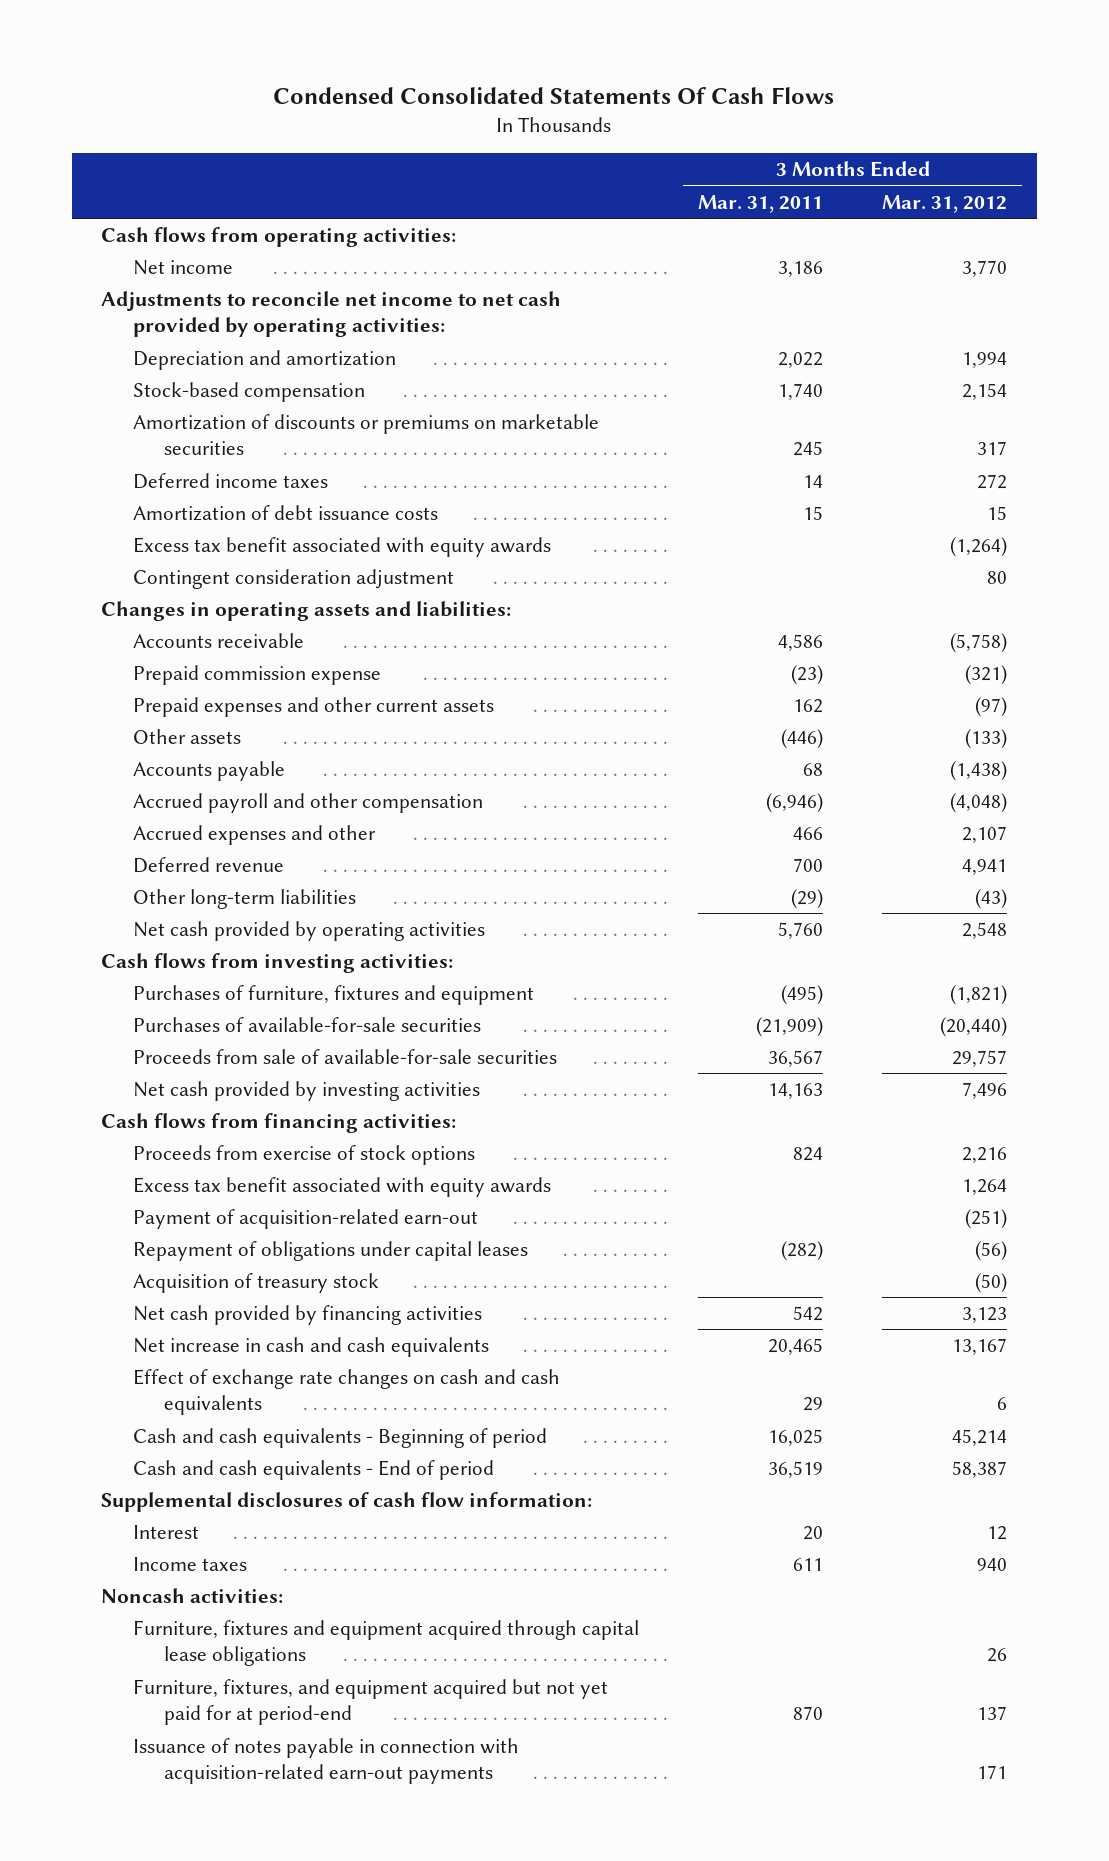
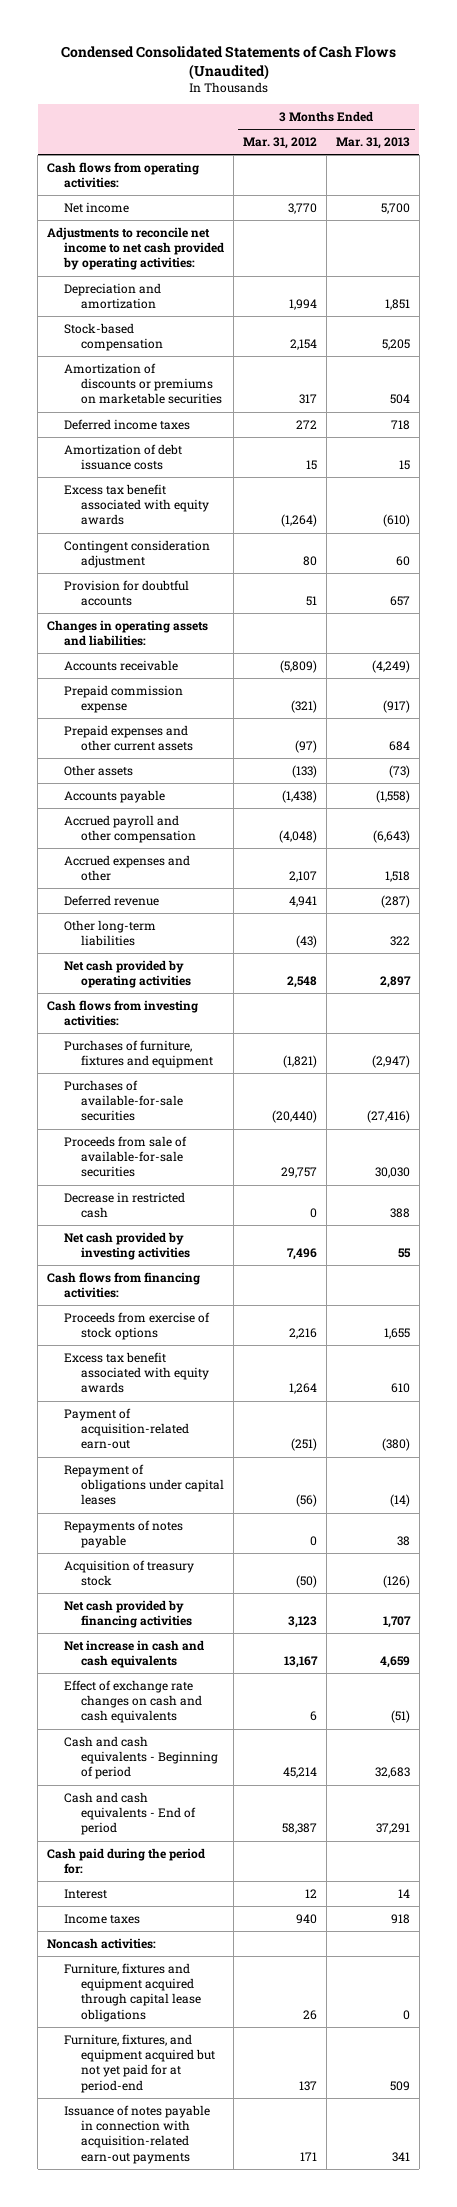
[273,87,835,105] Condensed Consolidated Statements Of Cash Flows -> [60,45,396,80] Condensed Consolidated Statements of Cash Flows (Unaudited)
[698,194,824,213] Mar. 31, 2011 -> none
none -> [335,137,410,150] Mar. 31, 2013
none -> [64,579,190,607] Provision for doubtful accounts
[950,633,1008,654] (5,758) -> [279,659,317,673] (5,809)
none -> [64,1191,186,1219] Decrease in restricted cash
none -> [64,1519,184,1549] Repayments of notes payable
[101,1492,593,1513] Supplemental disclosures of cash flow information: -> none
none -> [47,1847,206,1875] Cash paid during the period for:

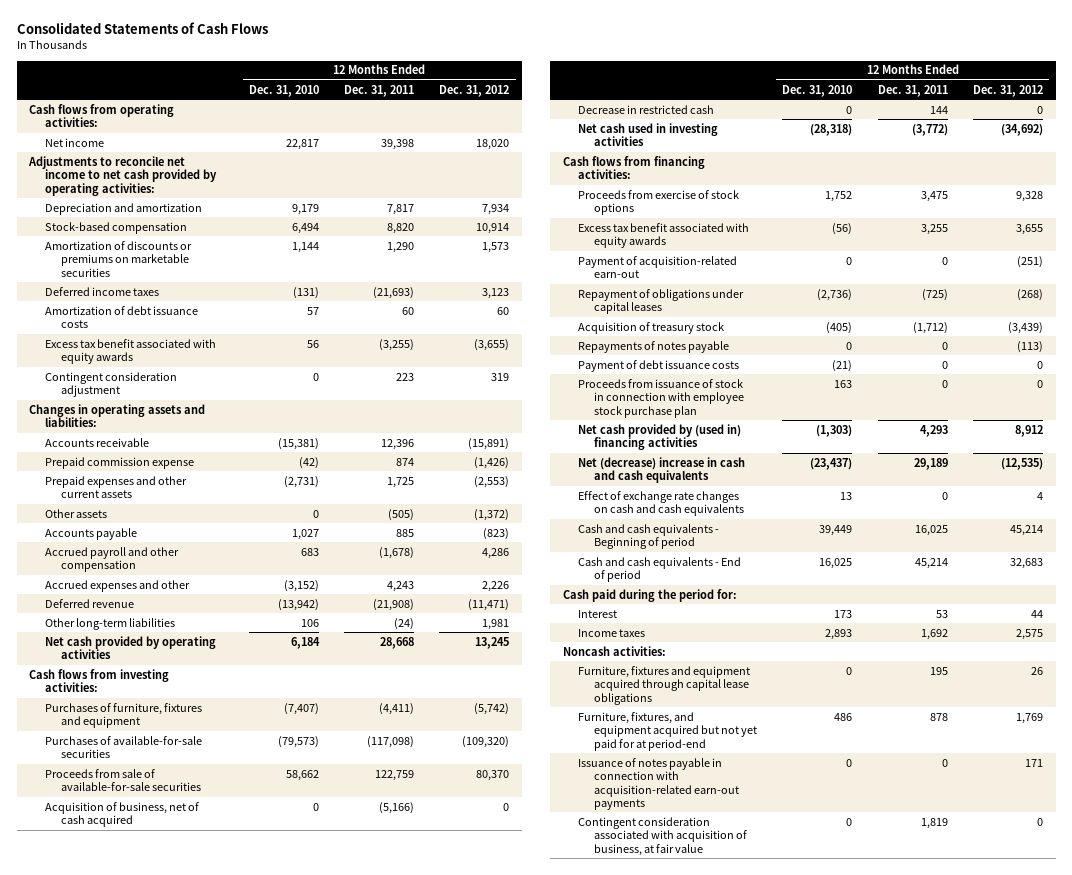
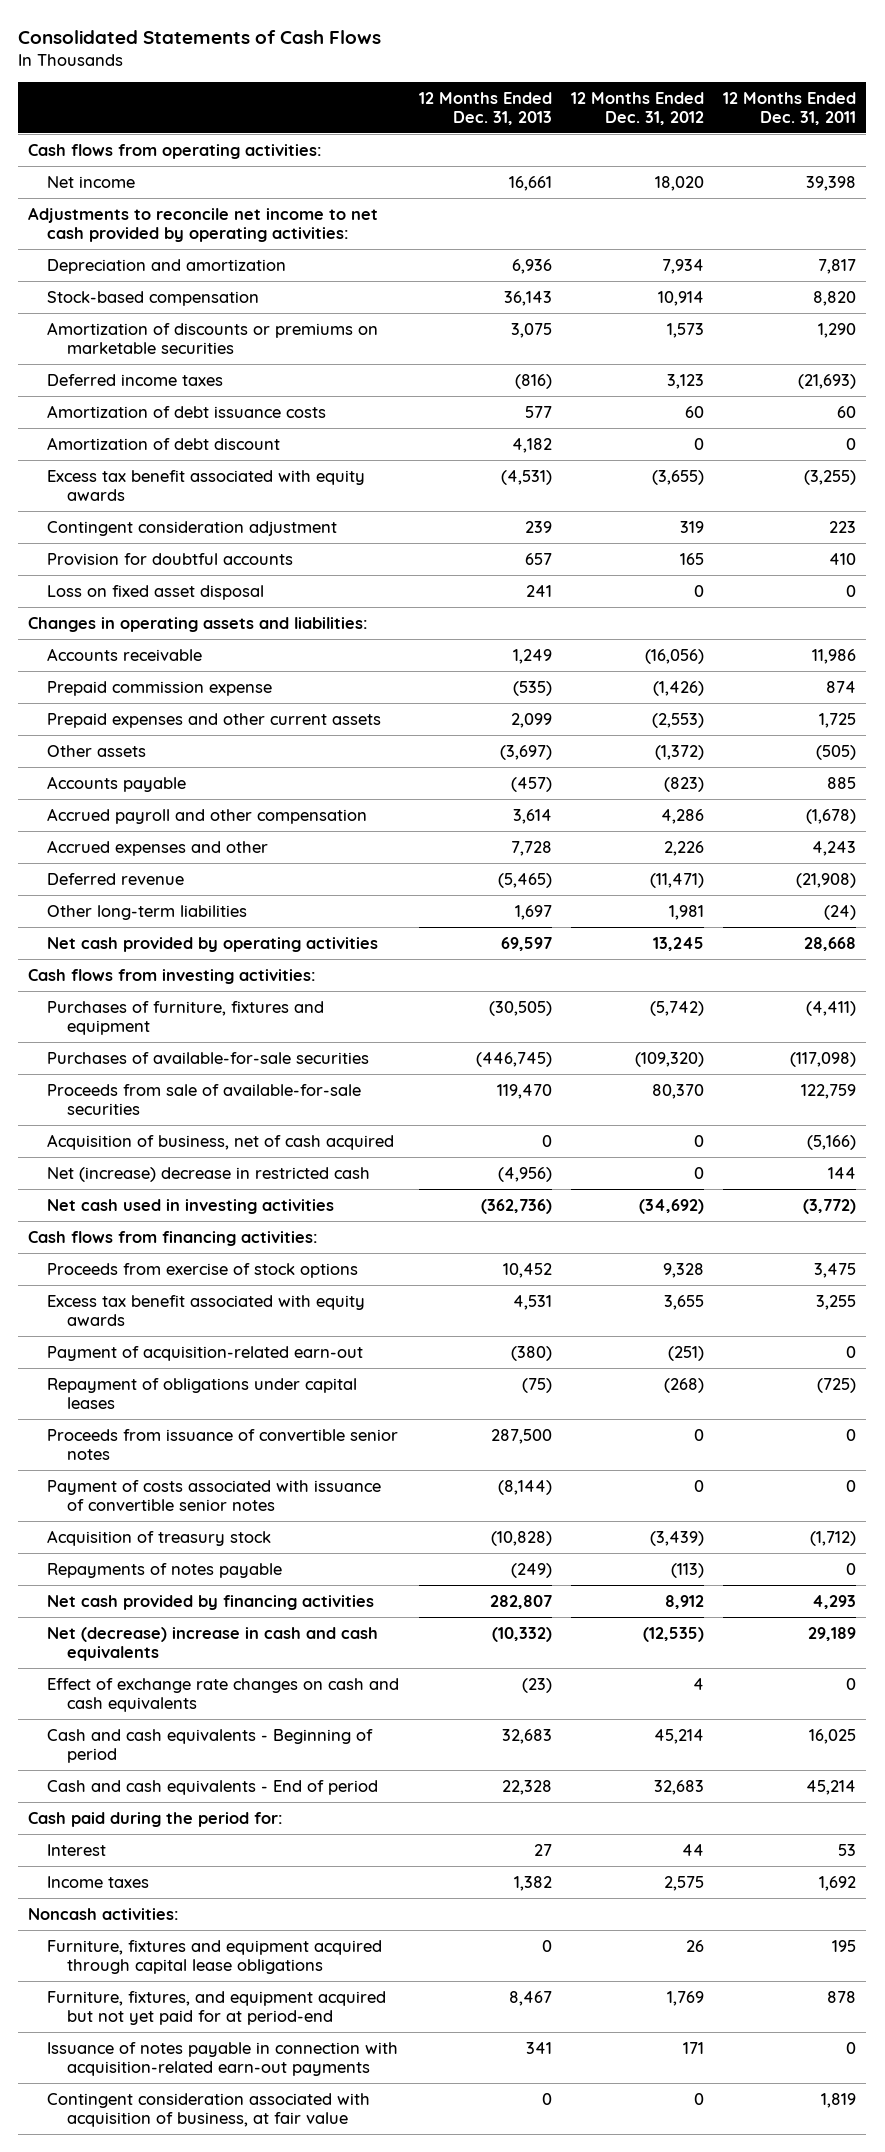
[248,84,319,97] Dec. 31, 2010 -> none
none -> [418,91,552,125] 12 Months Ended Dec. 31, 2013
none -> [47,436,281,450] Amortization of debt discount
none -> [47,552,294,565] Provision for doubtful accounts
none -> [47,584,265,600] Loss on fixed asset disposal
[381,438,415,450] 12,396 -> [812,648,857,664] 11,986
[468,437,510,450] (15,891) -> [645,648,705,664] (16,056)
[578,104,715,114] Decrease in restricted cash -> [47,1166,371,1182] Net (increase) decrease in restricted cash
none -> [47,1428,399,1460] Proceeds from issuance of convertible senior notes
none -> [47,1479,382,1511] Payment of costs associated with issuance of convertible senior notes
[578,359,740,372] Payment of debt issuance costs -> none
[578,378,745,418] Proceeds from issuance of stock in connection with employee stock purchase plan -> none
[578,423,742,451] Net cash provided by (used in) financing activities -> [47,1594,375,1610] Net cash provided by financing activities

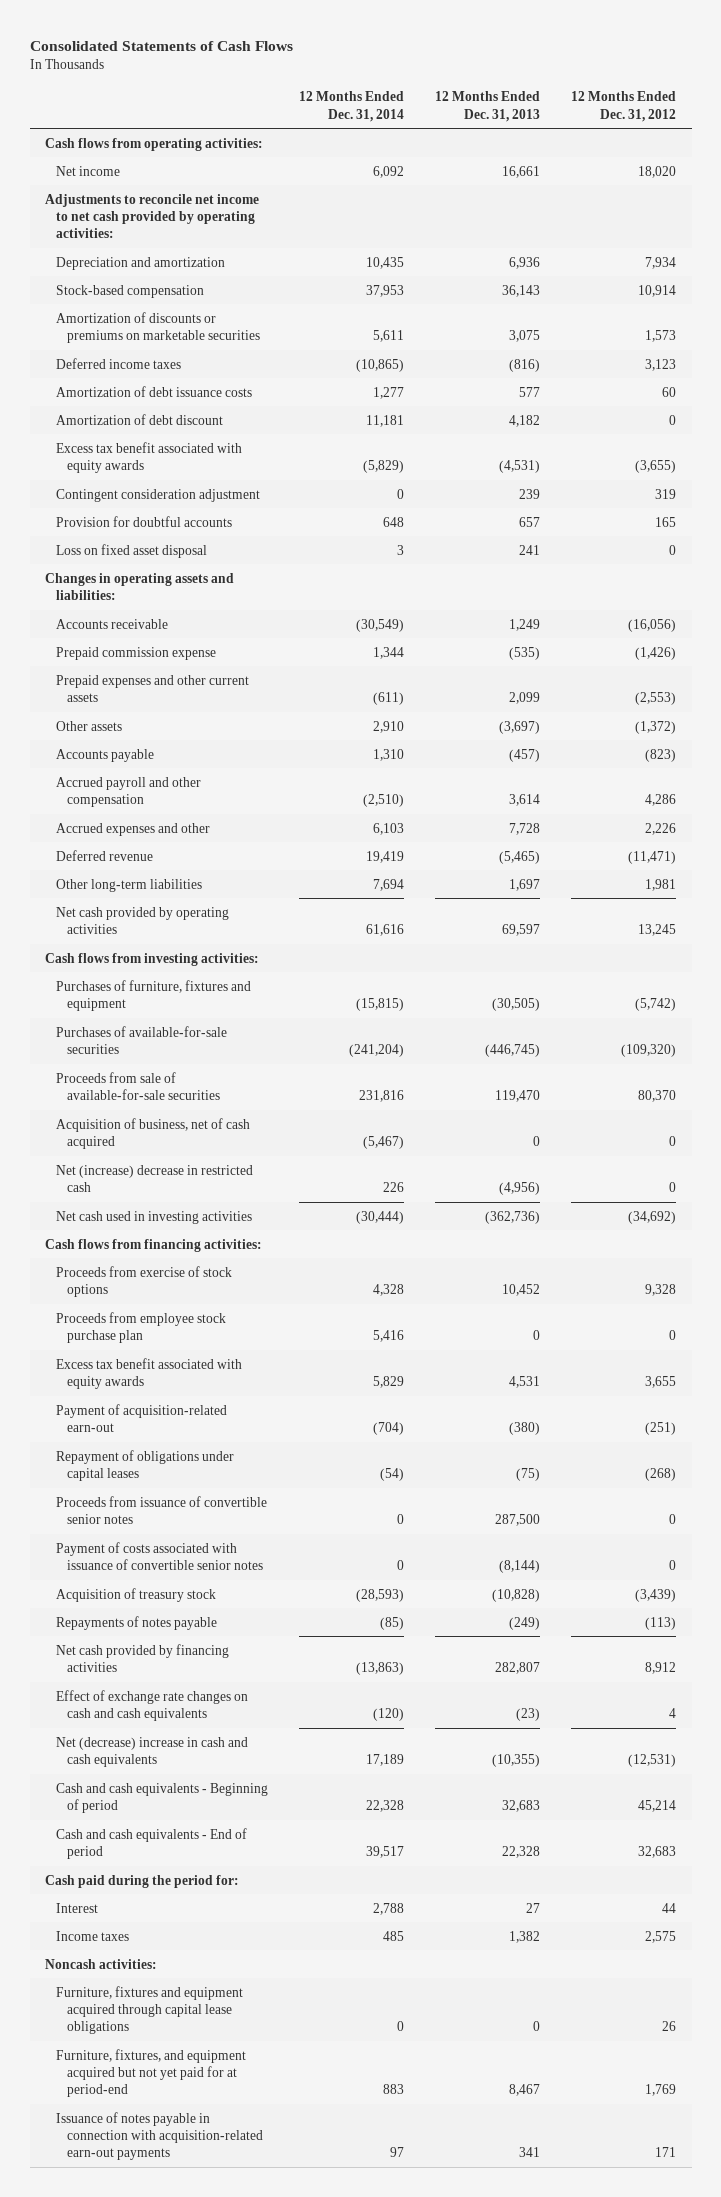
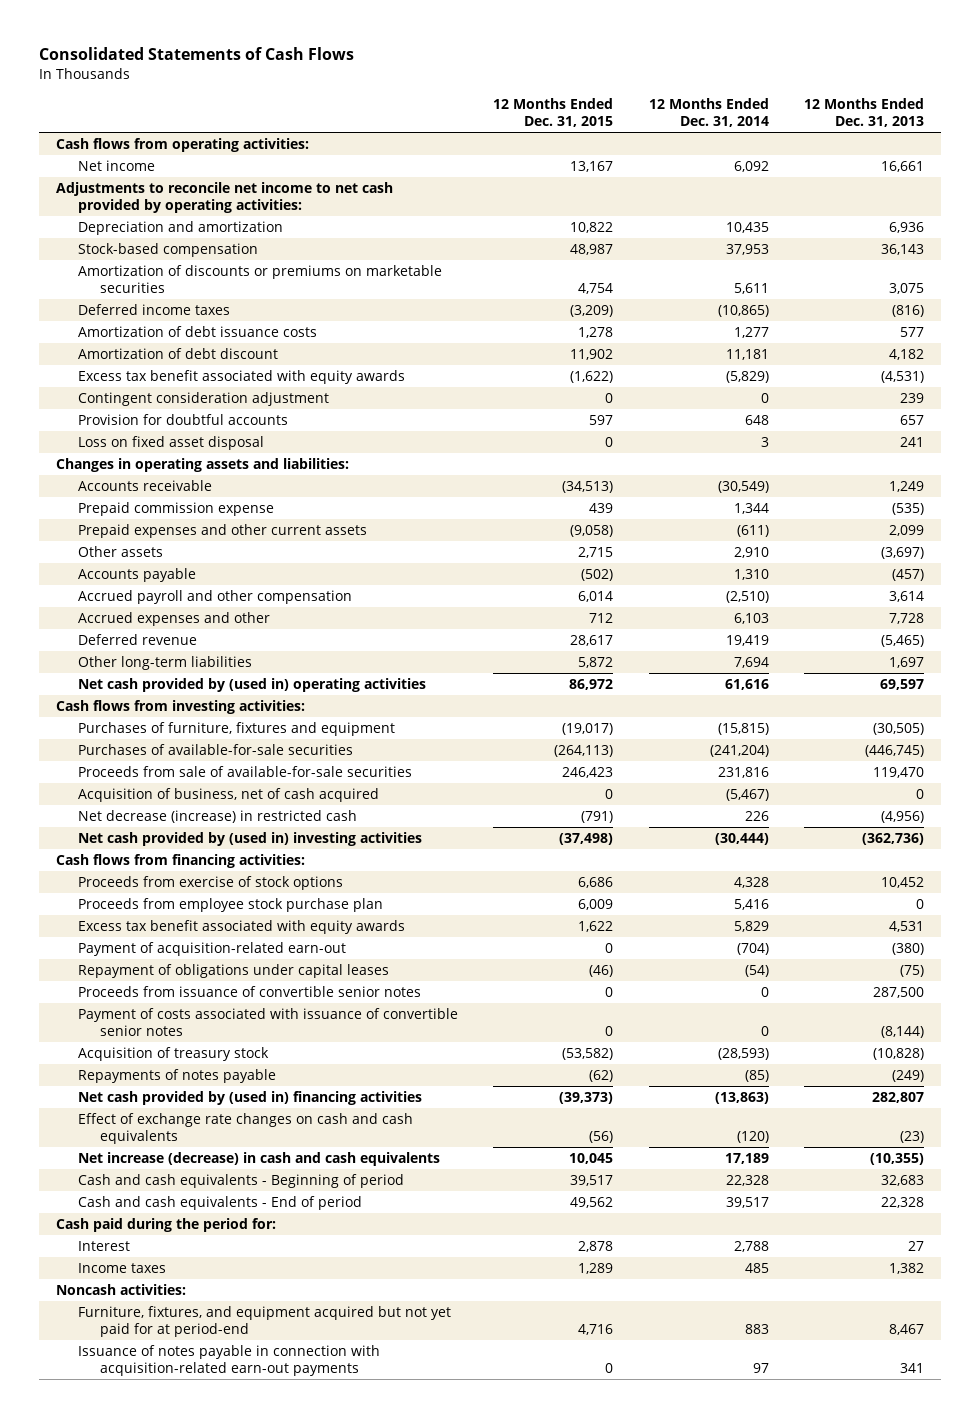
[571,91,677,122] 12 Months Ended Dec. 31, 2012 -> none
none -> [493,97,614,128] 12 Months Ended Dec. 31, 2015
[56,906,230,934] Net cash provided by operating activities -> [78,677,427,692] Net cash provided by (used in) operating activities
[56,1164,254,1192] Net (increase) decrease in restricted cash -> [78,809,358,823] Net decrease (increase) in restricted cash
[56,1210,253,1224] Net cash used in investing activities -> [78,831,423,846] Net cash provided by (used in) investing activities
[56,1643,230,1672] Net cash provided by financing activities -> [78,1090,423,1105] Net cash provided by (used in) financing activities
[56,1736,249,1767] Net (decrease) increase in cash and cash equivalents -> [78,1151,441,1166] Net increase (decrease) in cash and cash equivalents
[56,1985,244,2035] Furniture, fixtures and equipment acquired through capital lease obligations -> none

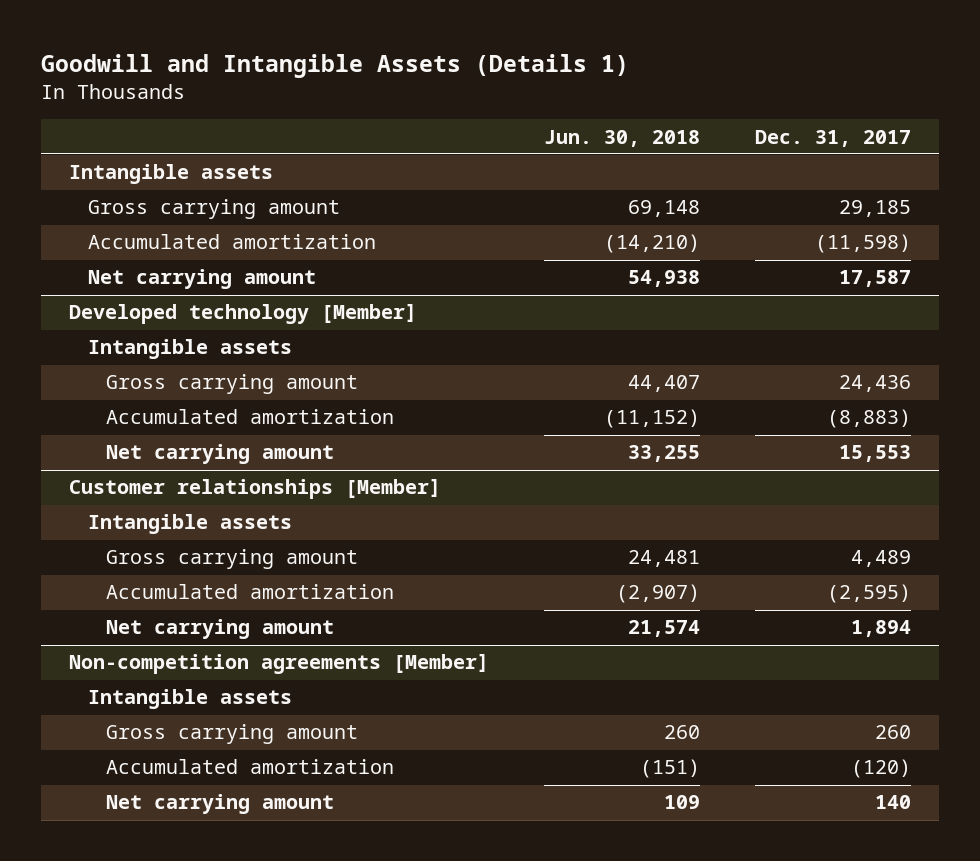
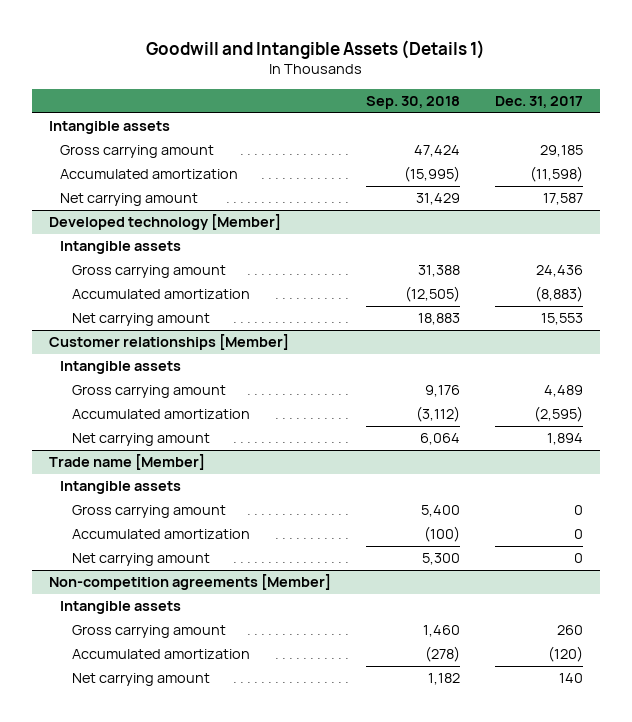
[543,129,700,147] Jun. 30, 2018 -> none
none -> [366,96,461,110] Sep. 30, 2018
none -> [49,454,206,471] Trade name [Member]
none -> [60,481,182,495] Intangible assets
none -> [71,505,226,519] Gross carrying amount
none -> [71,529,250,540] Accumulated amortization
none -> [71,553,210,567] Net carrying amount

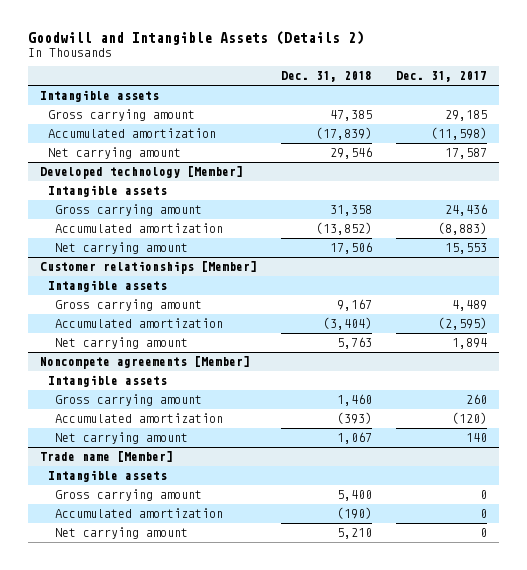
[146,39,486,59] Goodwill and Intangible Assets (Details 1) -> [28,31,365,46] Goodwill and Intangible Assets (Details 2)
[366,96,461,110] Sep. 30, 2018 -> none
none -> [281,71,373,83] Dec. 31, 2018
none -> [40,355,251,369] Noncompete agreements [Member]
none -> [47,374,167,387] Intangible assets
none -> [55,393,203,406] Gross carrying amount
none -> [55,412,224,423] Accumulated amortization
none -> [55,431,189,444] Net carrying amount
[49,574,332,591] Non-competition agreements [Member] -> none
[60,601,182,615] Intangible assets -> none
[71,625,226,639] Gross carrying amount -> none
[71,649,250,660] Accumulated amortization -> none
[71,673,210,687] Net carrying amount -> none

